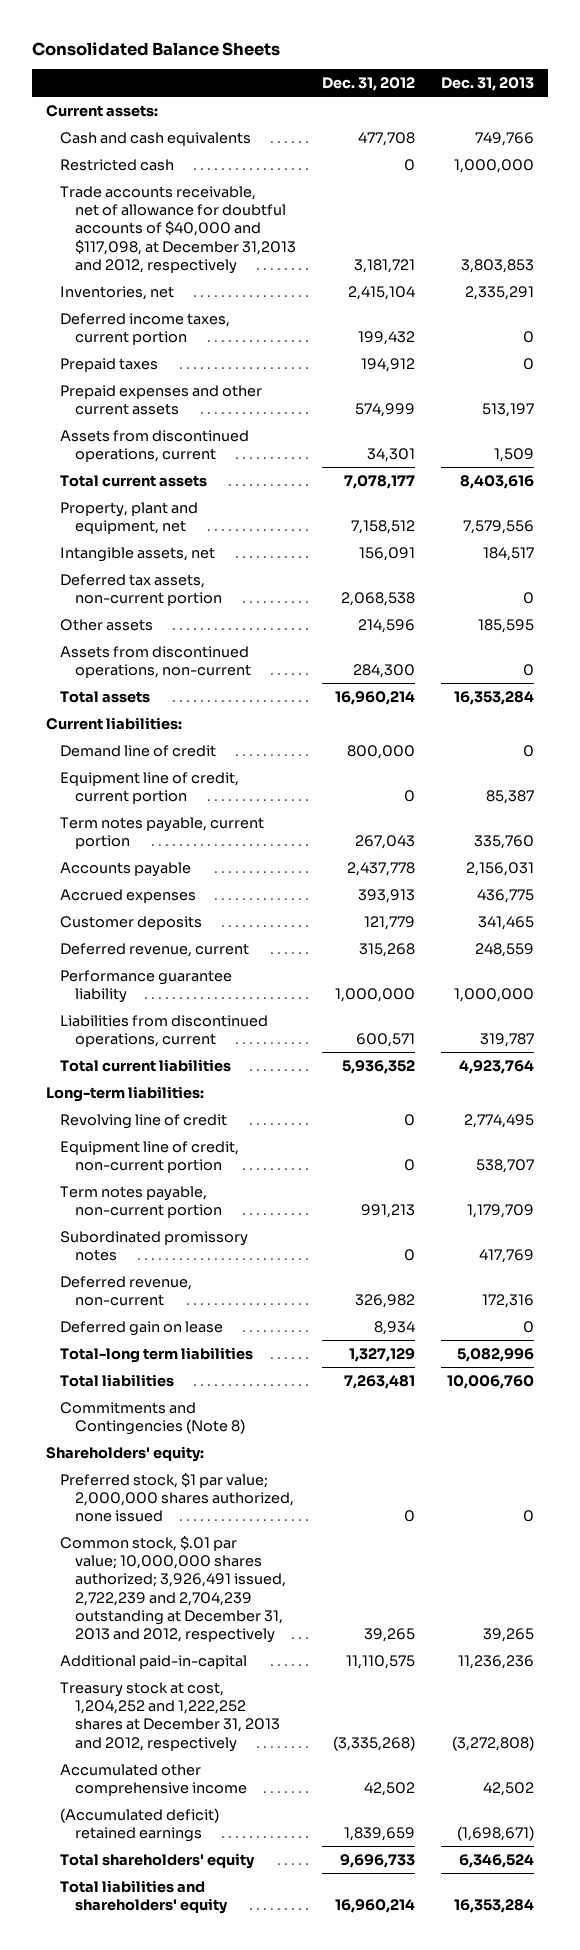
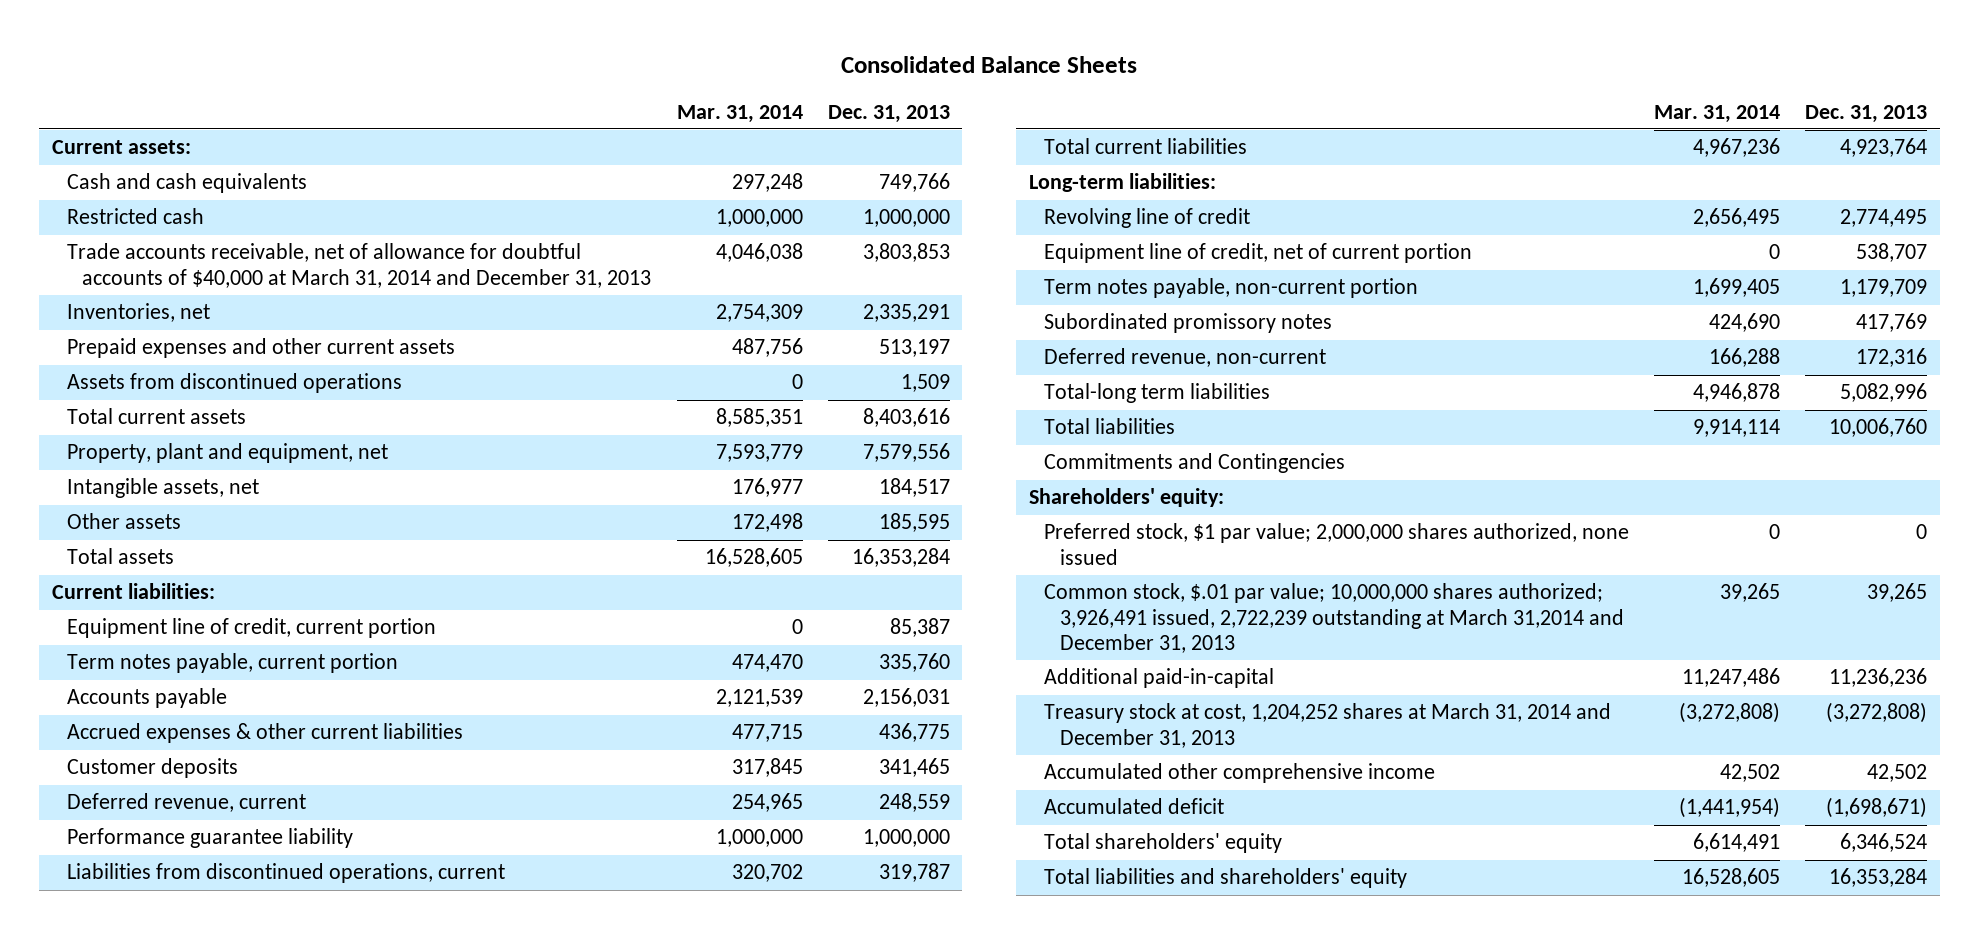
[322,77,416,92] Dec. 31, 2012 -> none
none -> [676,104,803,123] Mar. 31, 2014
[60,185,296,274] Trade accounts receivable, net of allowance for doubtful accounts of $40,000 and $117,098, at December 31,2013 and 2012, respectively -> [66,243,652,288] Trade accounts receivable, net of allowance for doubtful accounts of $40,000 at March 31, 2014 and December 31, 2013
[60,312,231,346] Deferred income taxes, current portion -> none
[60,357,159,372] Prepaid taxes -> none
[60,429,250,463] Assets from discontinued operations, current -> [66,373,402,394] Assets from discontinued operations
[60,573,222,607] Deferred tax assets, non-current portion -> none
[60,645,251,679] Assets from discontinued operations, non-current -> none
[60,744,217,757] Demand line of credit -> none
[60,888,197,903] Accrued expenses -> [66,723,463,744] Accrued expenses & other current liabilities
[60,1140,240,1174] Equipment line of credit, non-current portion -> [1044,243,1473,264] Equipment line of credit, net of current portion
[60,1320,224,1336] Deferred gain on lease -> none
[60,1401,245,1436] Commitments and Contingencies (Note 8) -> [1044,453,1346,474] Commitments and Contingencies
[60,1535,286,1644] Common stock, $.01 par value; 10,000,000 shares authorized; 3,926,491 issued, 2,722,239 and 2,704,239 outstanding at December 31, 2013 and 2012, respectively -> [1044,583,1624,653] Common stock, $.01 par value; 10,000,000 shares authorized; 3,926,491 issued, 2,722,239 outstanding at March 31,2014 and December 31, 2013
[60,1681,280,1752] Treasury stock at cost, 1,204,252 and 1,222,252 shares at December 31, 2013 and 2012, respectively -> [1044,703,1612,748] Treasury stock at cost, 1,204,252 shares at March 31, 2014 and December 31, 2013
[60,1807,220,1843] (Accumulated deficit) retained earnings -> [1044,798,1225,815] Accumulated deficit

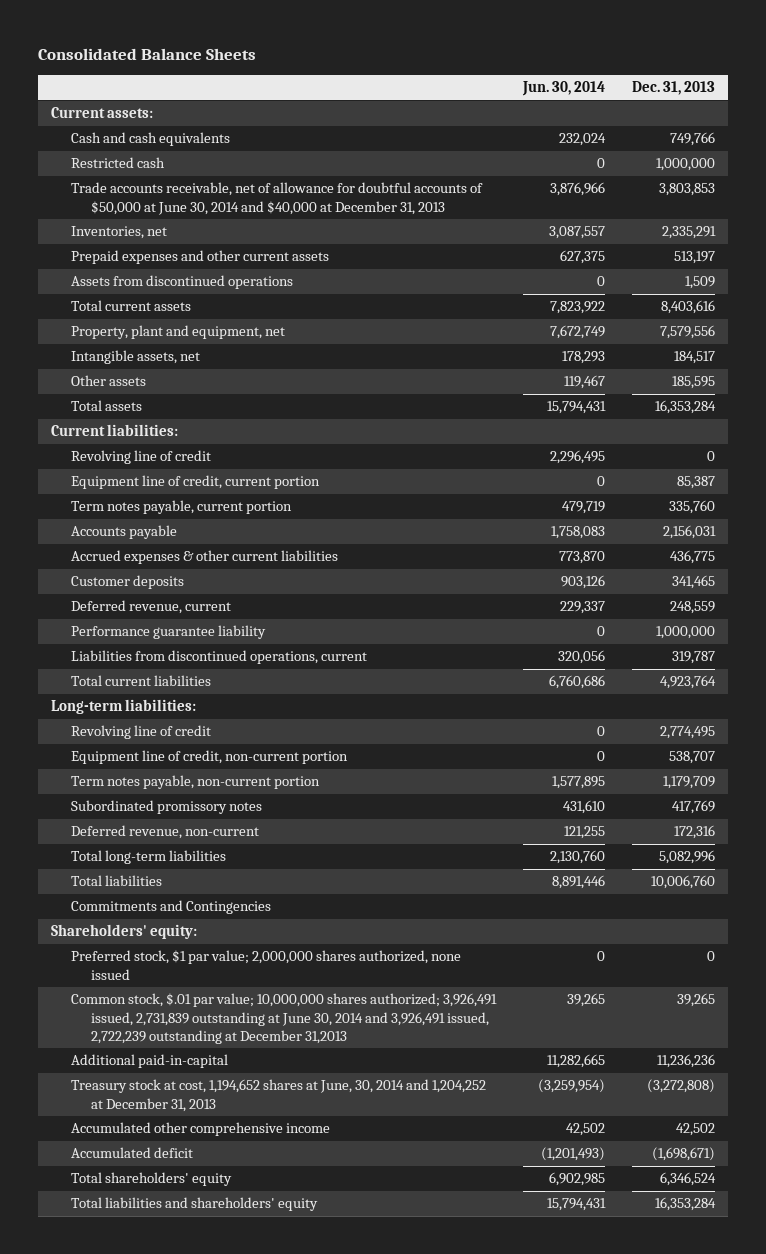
[676,104,803,123] Mar. 31, 2014 -> none
none -> [521,81,605,97] Jun. 30, 2014
[66,243,652,288] Trade accounts receivable, net of allowance for doubtful accounts of $40,000 at March 31, 2014 and December 31, 2013 -> [71,182,484,215] Trade accounts receivable, net of allowance for doubtful accounts of $50,000 at June 30, 2014 and $40,000 at December 31, 2013
none -> [71,450,212,465] Revolving line of credit
[1044,243,1473,264] Equipment line of credit, net of current portion -> [71,750,349,765] Equipment line of credit, non-current portion
[1044,383,1271,404] Total-long term liabilities -> [71,850,227,865] Total long-term liabilities
[1044,583,1624,653] Common stock, $.01 par value; 10,000,000 shares authorized; 3,926,491 issued, 2,722,239 outstanding at March 31,2014 and December 31, 2013 -> [71,993,498,1044] Common stock, $.01 par value; 10,000,000 shares authorized; 3,926,491 issued, 2,731,839 outstanding at June 30, 2014 and 3,926,491 issued, 2,722,239 outstanding at December 31,2013
[1044,703,1612,748] Treasury stock at cost, 1,204,252 shares at March 31, 2014 and December 31, 2013 -> [71,1079,487,1112] Treasury stock at cost, 1,194,652 shares at June, 30, 2014 and 1,204,252 at December 31, 2013

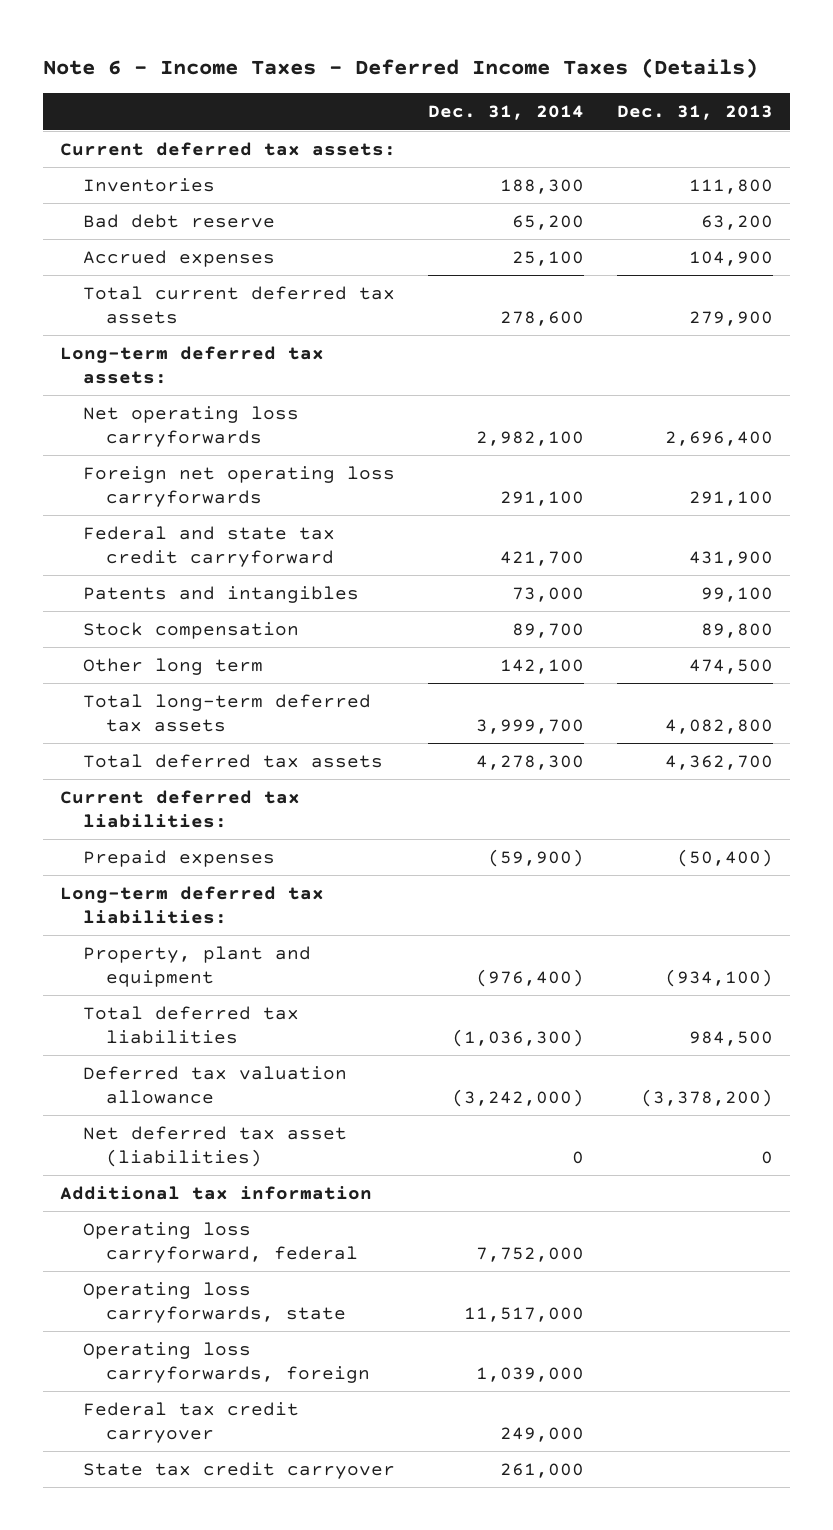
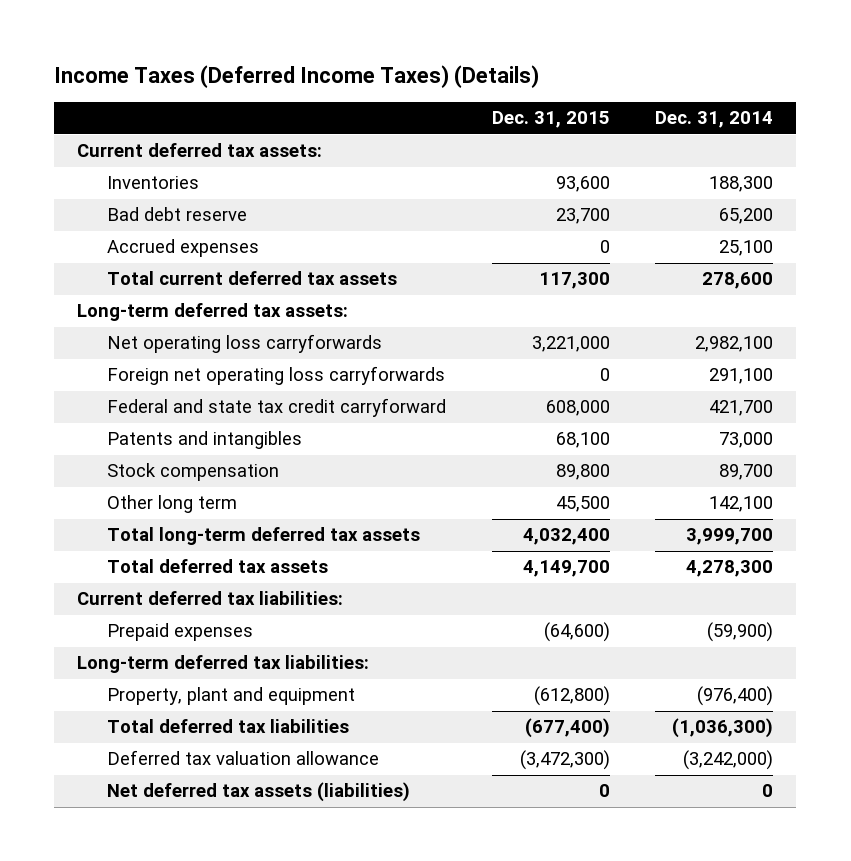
[43,57,759,78] Note 6 - Income Taxes - Deferred Income Taxes (Details) -> [54,65,540,89] Income Taxes (Deferred Income Taxes) (Details)
[617,105,774,121] Dec. 31, 2013 -> none
none -> [491,111,610,129] Dec. 31, 2015
[59,1185,372,1200] Additional tax information -> none
[82,1221,358,1264] Operating loss carryforward, federal -> none
[82,1281,346,1324] Operating loss carryforwards, state -> none
[82,1341,370,1384] Operating loss carryforwards, foreign -> none
[82,1401,299,1444] Federal tax credit carryover -> none
[82,1461,395,1479] State tax credit carryover -> none
[82,1125,347,1168] Net deferred tax asset (liabilities) -> [107,782,411,803] Net deferred tax assets (liabilities)

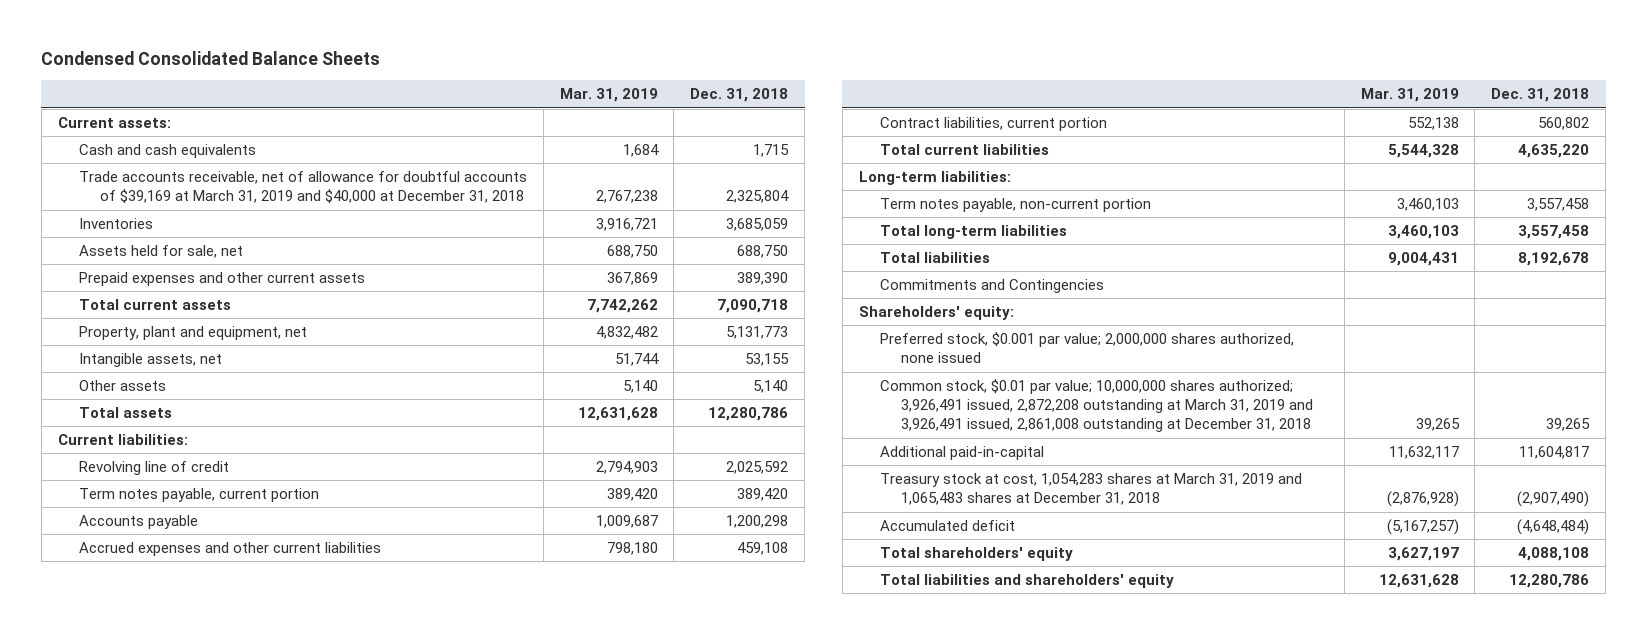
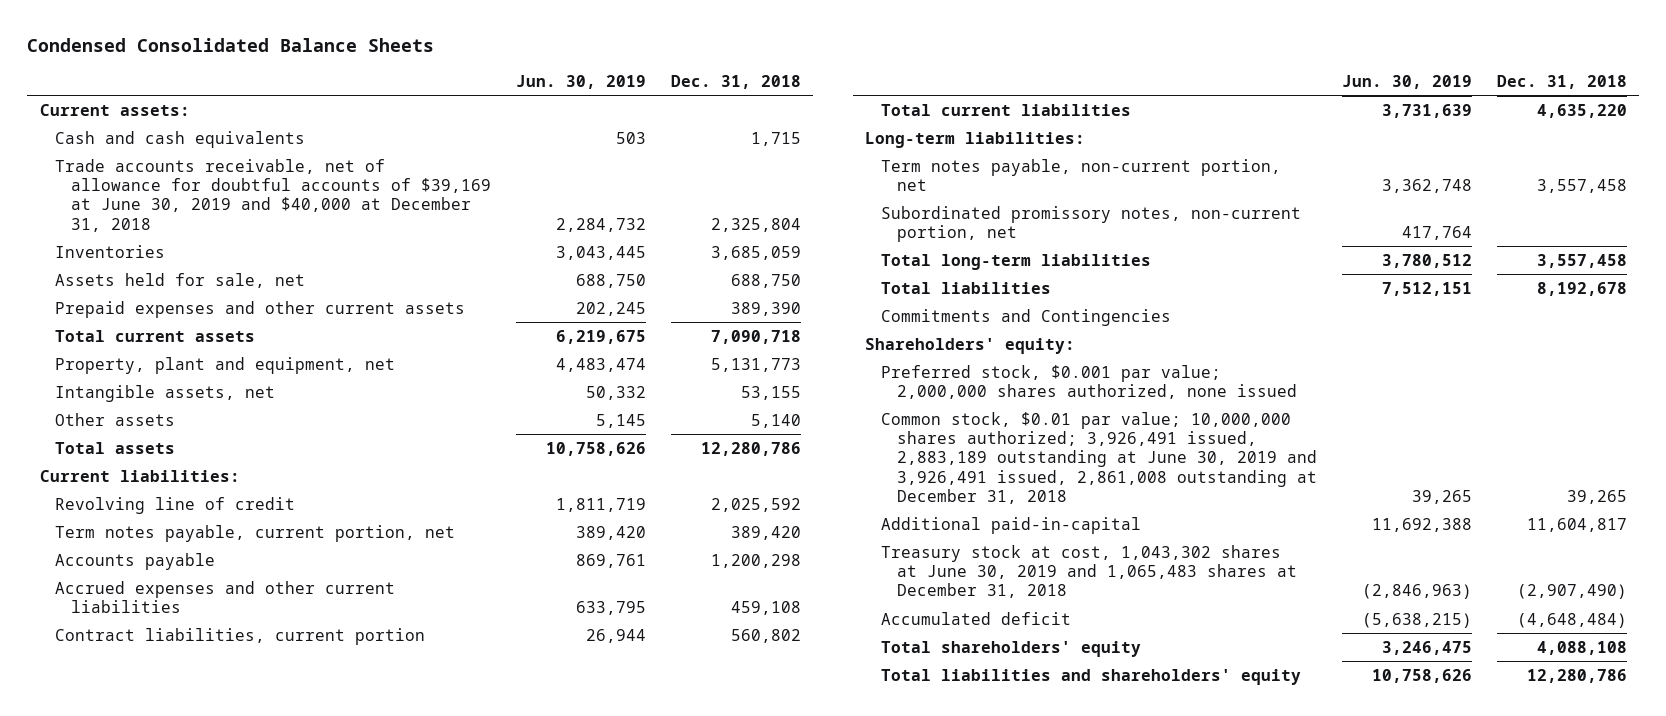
[559,88,658,103] Mar. 31, 2019 -> none
none -> [515,75,646,90] Jun. 30, 2019
[78,171,527,204] Trade accounts receivable, net of allowance for doubtful accounts of $39,169 at March 31, 2019 and $40,000 at December 31, 2018 -> [55,158,491,232] Trade accounts receivable, net of allowance for doubtful accounts of $39,169 at June 30, 2019 and $40,000 at December 31, 2018
[78,488,319,503] Term notes payable, current portion -> [55,524,456,542] Term notes payable, current portion, net
[879,198,1151,213] Term notes payable, non-current portion -> [881,158,1282,192] Term notes payable, non-current portion, net
none -> [881,205,1302,243] Subordinated promissory notes, non-current portion, net
[879,379,1313,433] Common stock, $0.01 par value; 10,000,000 shares authorized; 3,926,491 issued, 2,872,208 outstanding at March 31, 2019 and 3,926,491 issued, 2,861,008 outstanding at December 31, 2018 -> [881,411,1317,505] Common stock, $0.01 par value; 10,000,000 shares authorized; 3,926,491 issued, 2,883,189 outstanding at June 30, 2019 and 3,926,491 issued, 2,861,008 outstanding at December 31, 2018
[879,473,1302,506] Treasury stock at cost, 1,054,283 shares at March 31, 2019 and 1,065,483 shares at December 31, 2018 -> [881,544,1297,599] Treasury stock at cost, 1,043,302 shares at June 30, 2019 and 1,065,483 shares at December 31, 2018

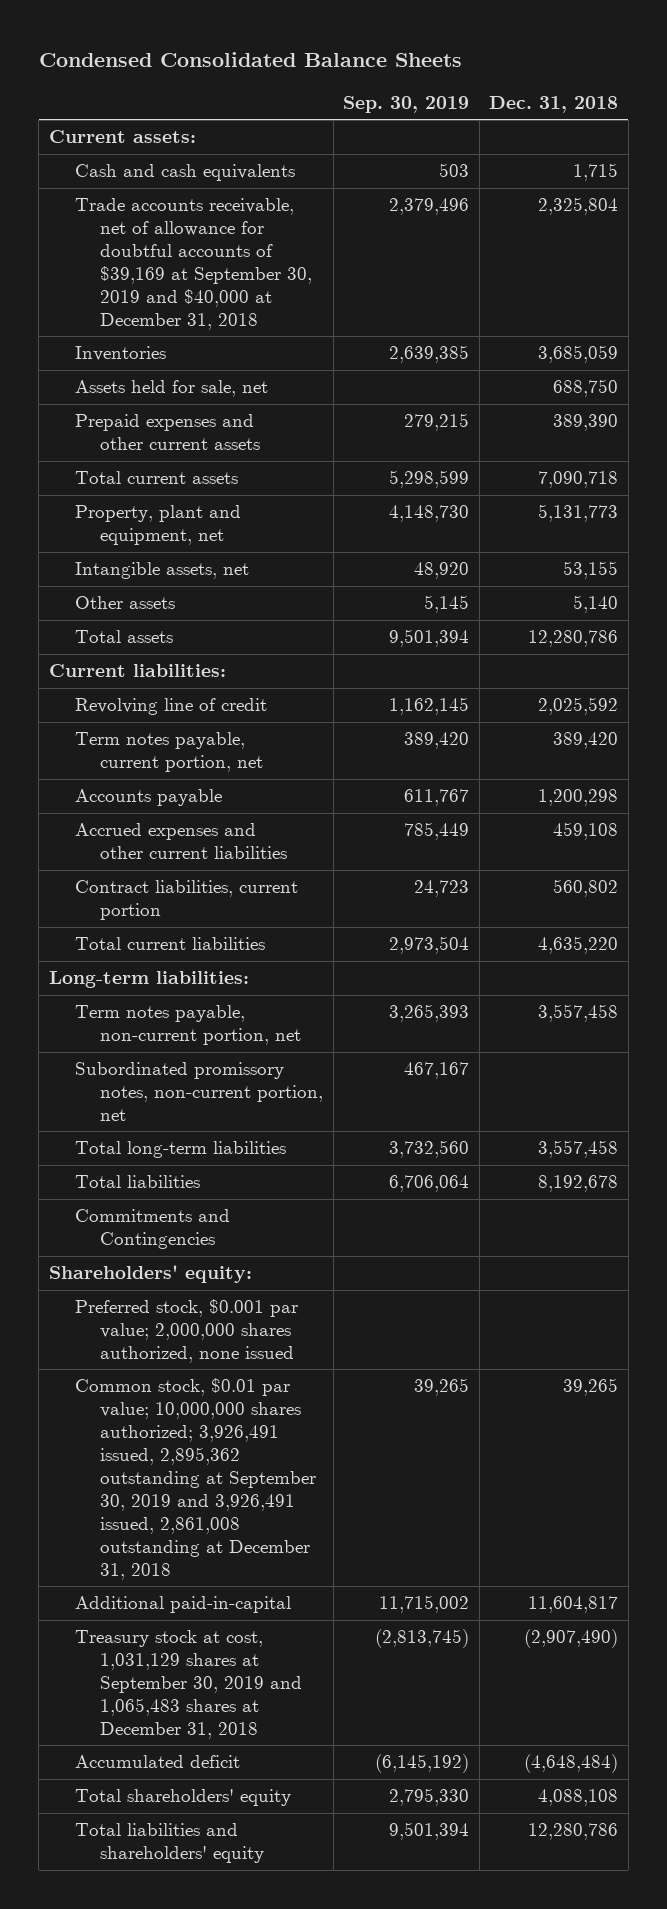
[515,75,646,90] Jun. 30, 2019 -> none
none -> [343,95,470,113] Sep. 30, 2019
[55,158,491,232] Trade accounts receivable, net of allowance for doubtful accounts of $39,169 at June 30, 2019 and $40,000 at December 31, 2018 -> [74,198,313,330] Trade accounts receivable, net of allowance for doubtful accounts of $39,169 at September 30, 2019 and $40,000 at December 31, 2018
[881,411,1317,505] Common stock, $0.01 par value; 10,000,000 shares authorized; 3,926,491 issued, 2,883,189 outstanding at June 30, 2019 and 3,926,491 issued, 2,861,008 outstanding at December 31, 2018 -> [74,1378,317,1580] Common stock, $0.01 par value; 10,000,000 shares authorized; 3,926,491 issued, 2,895,362 outstanding at September 30, 2019 and 3,926,491 issued, 2,861,008 outstanding at December 31, 2018
[881,544,1297,599] Treasury stock at cost, 1,043,302 shares at June 30, 2019 and 1,065,483 shares at December 31, 2018 -> [74,1630,303,1739] Treasury stock at cost, 1,031,129 shares at September 30, 2019 and 1,065,483 shares at December 31, 2018

